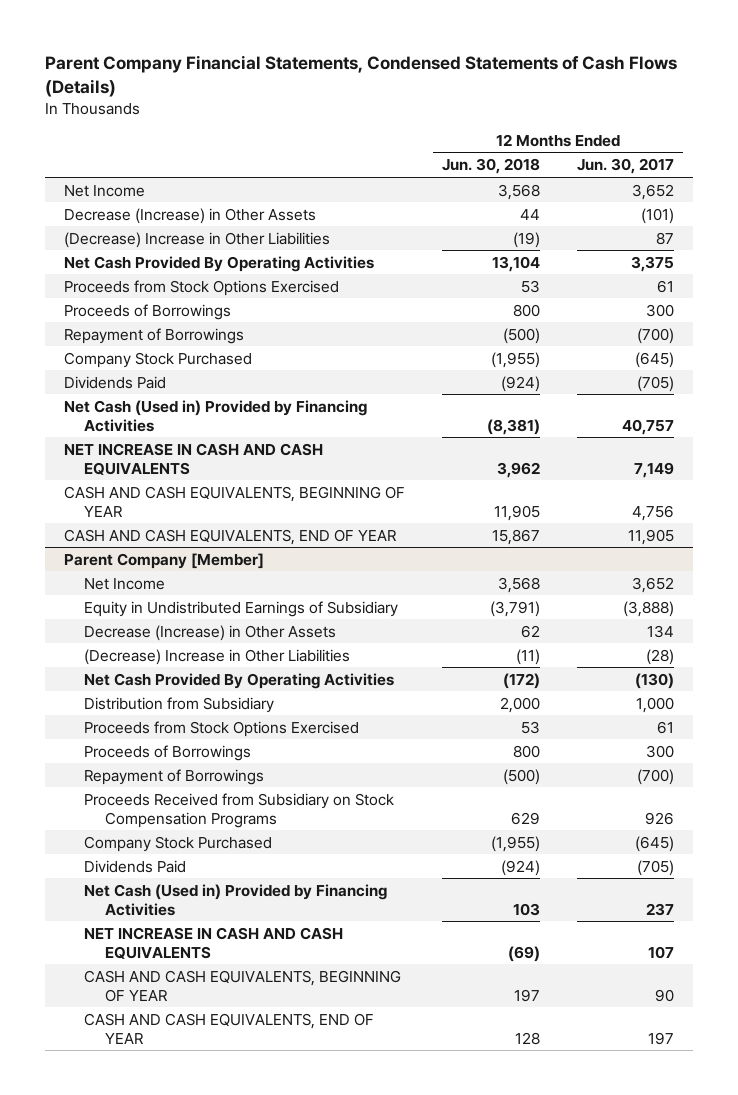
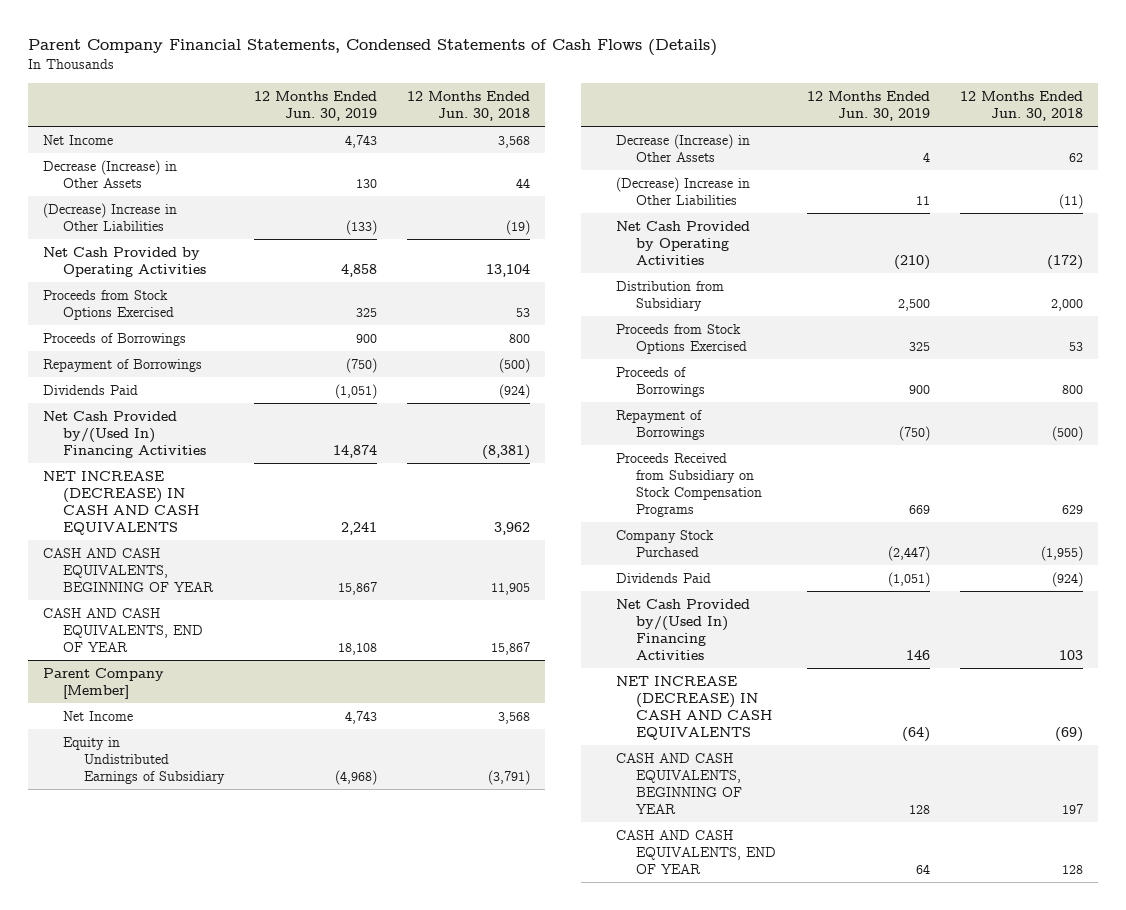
[577,158,675,175] Jun. 30, 2017 -> none
none -> [254,90,378,121] 12 Months Ended Jun. 30, 2019
[63,255,374,272] Net Cash Provided By Operating Activities -> [43,246,207,278] Net Cash Provided by Operating Activities
[63,351,252,368] Company Stock Purchased -> none
[63,399,367,432] Net Cash (Used in) Provided by Financing Activities -> [43,410,207,459] Net Cash Provided by/(Used In) Financing Activities
[63,442,323,475] NET INCREASE IN CASH AND CASH EQUIVALENTS -> [43,470,200,536] NET INCREASE (DECREASE) IN CASH AND CASH EQUIVALENTS
[84,672,395,689] Net Cash Provided By Operating Activities -> [616,220,751,266] Net Cash Provided by Operating Activities
[84,883,388,916] Net Cash (Used in) Provided by Financing Activities -> [616,598,751,661] Net Cash Provided by/(Used In) Financing Activities
[84,926,344,959] NET INCREASE IN CASH AND CASH EQUIVALENTS -> [616,675,773,741] NET INCREASE (DECREASE) IN CASH AND CASH EQUIVALENTS

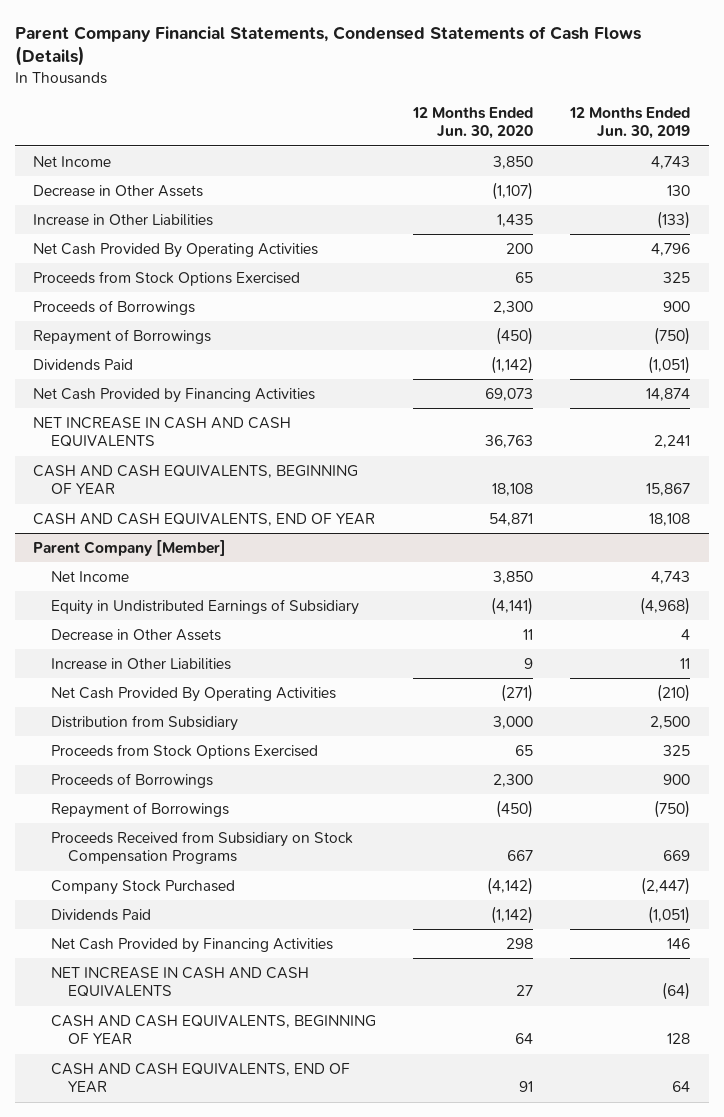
[407,90,531,121] 12 Months Ended Jun. 30, 2018 -> none
none -> [412,107,534,140] 12 Months Ended Jun. 30, 2020
[43,159,178,189] Decrease (Increase) in Other Assets -> [33,184,204,197] Decrease in Other Assets
[43,202,178,232] (Decrease) Increase in Other Liabilities -> [33,213,214,226] Increase in Other Liabilities
[43,246,207,278] Net Cash Provided by Operating Activities -> [33,242,319,258] Net Cash Provided By Operating Activities
[341,264,378,278] 4,858 -> [651,242,691,256] 4,796
[43,410,207,459] Net Cash Provided by/(Used In) Financing Activities -> [33,387,316,403] Net Cash Provided by Financing Activities
[43,470,200,536] NET INCREASE (DECREASE) IN CASH AND CASH EQUIVALENTS -> [33,416,292,448] NET INCREASE IN CASH AND CASH EQUIVALENTS
[616,133,751,163] Decrease (Increase) in Other Assets -> [50,628,221,641] Decrease in Other Assets
[616,176,751,206] (Decrease) Increase in Other Liabilities -> [50,657,231,670] Increase in Other Liabilities
[616,220,751,266] Net Cash Provided by Operating Activities -> [50,686,336,702] Net Cash Provided By Operating Activities
[616,598,751,661] Net Cash Provided by/(Used In) Financing Activities -> [50,937,333,953] Net Cash Provided by Financing Activities
[616,675,773,741] NET INCREASE (DECREASE) IN CASH AND CASH EQUIVALENTS -> [50,966,309,998] NET INCREASE IN CASH AND CASH EQUIVALENTS

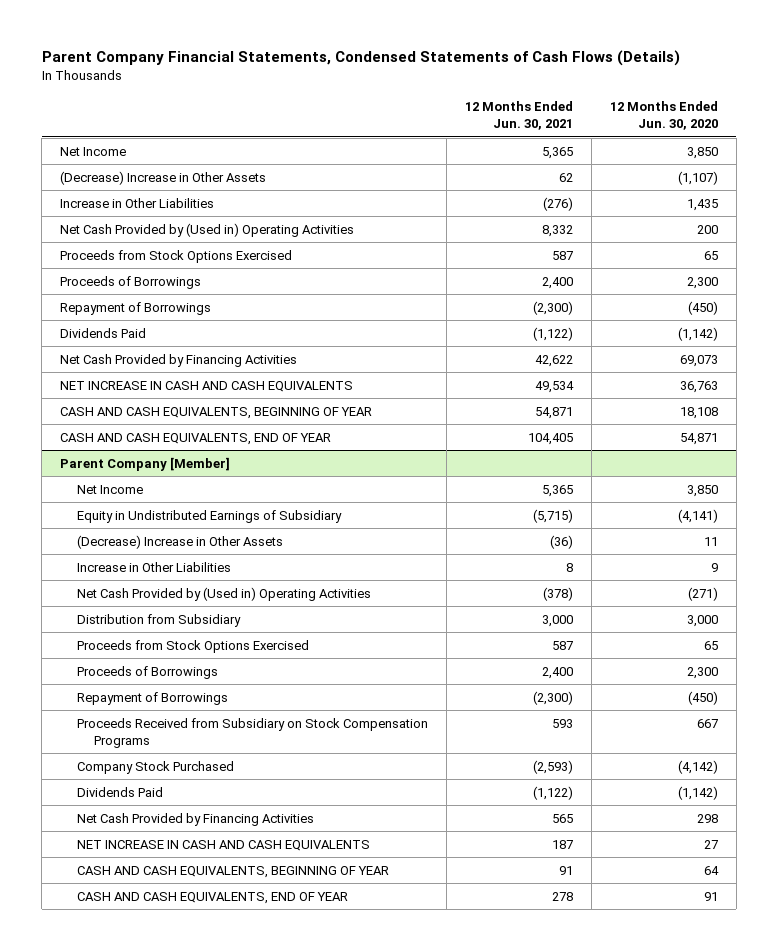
[569,107,691,140] 12 Months Ended Jun. 30, 2019 -> none
none -> [464,101,573,131] 12 Months Ended Jun. 30, 2021
[33,184,204,197] Decrease in Other Assets -> [60,170,267,185] (Decrease) Increase in Other Assets
[33,242,319,258] Net Cash Provided By Operating Activities -> [60,222,355,237] Net Cash Provided by (Used in) Operating Activities
[50,628,221,641] Decrease in Other Assets -> [77,534,284,549] (Decrease) Increase in Other Assets
[50,686,336,702] Net Cash Provided By Operating Activities -> [77,586,372,601] Net Cash Provided by (Used in) Operating Activities

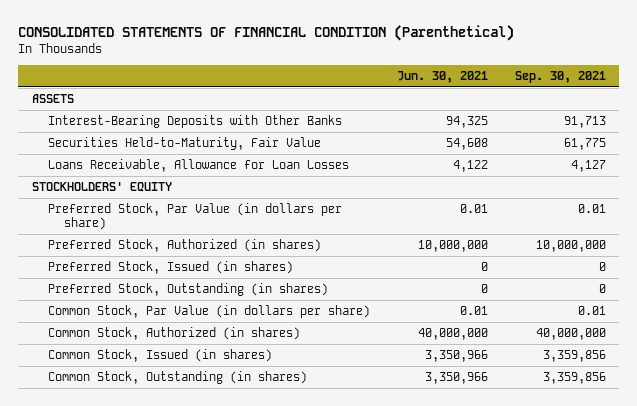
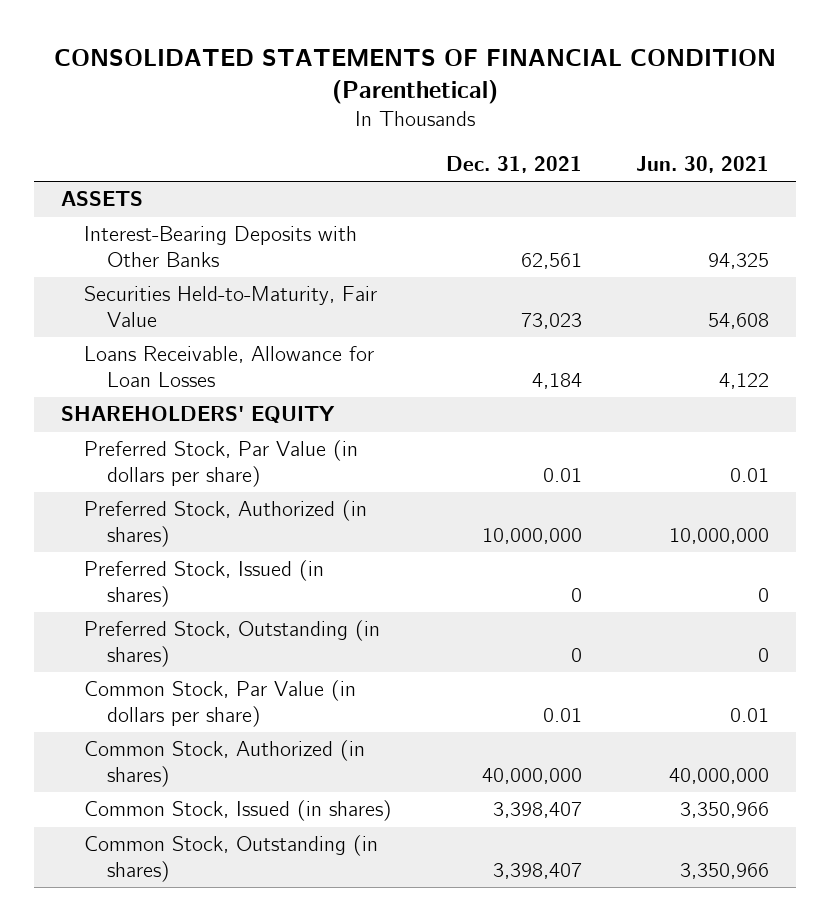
[514,71,606,84] Sep. 30, 2021 -> none
none -> [445,156,582,174] Dec. 31, 2021
[31,182,172,193] STOCKHOLDERS' EQUITY -> [60,406,335,424] SHAREHOLDERS' EQUITY

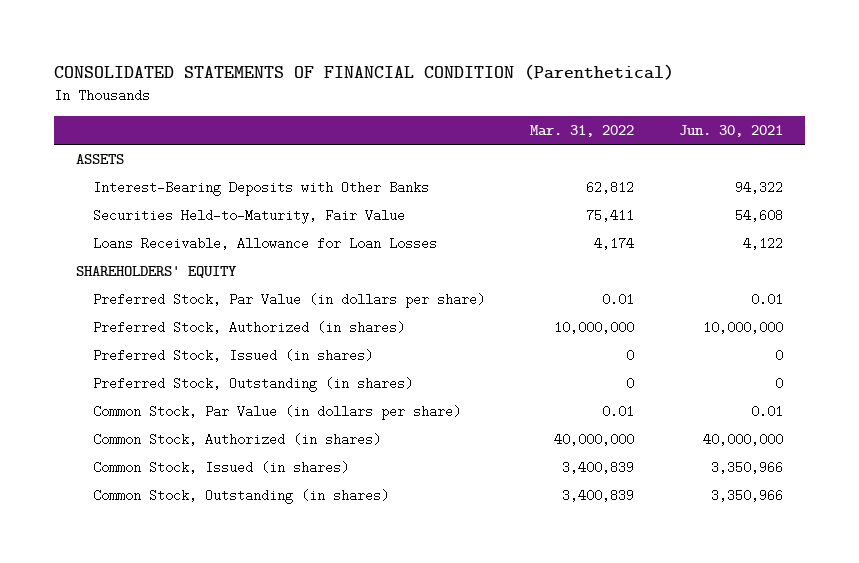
[445,156,582,174] Dec. 31, 2021 -> none
none -> [529,124,634,137] Mar. 31, 2022
[708,252,770,269] 94,325 -> [734,181,783,195] 94,322

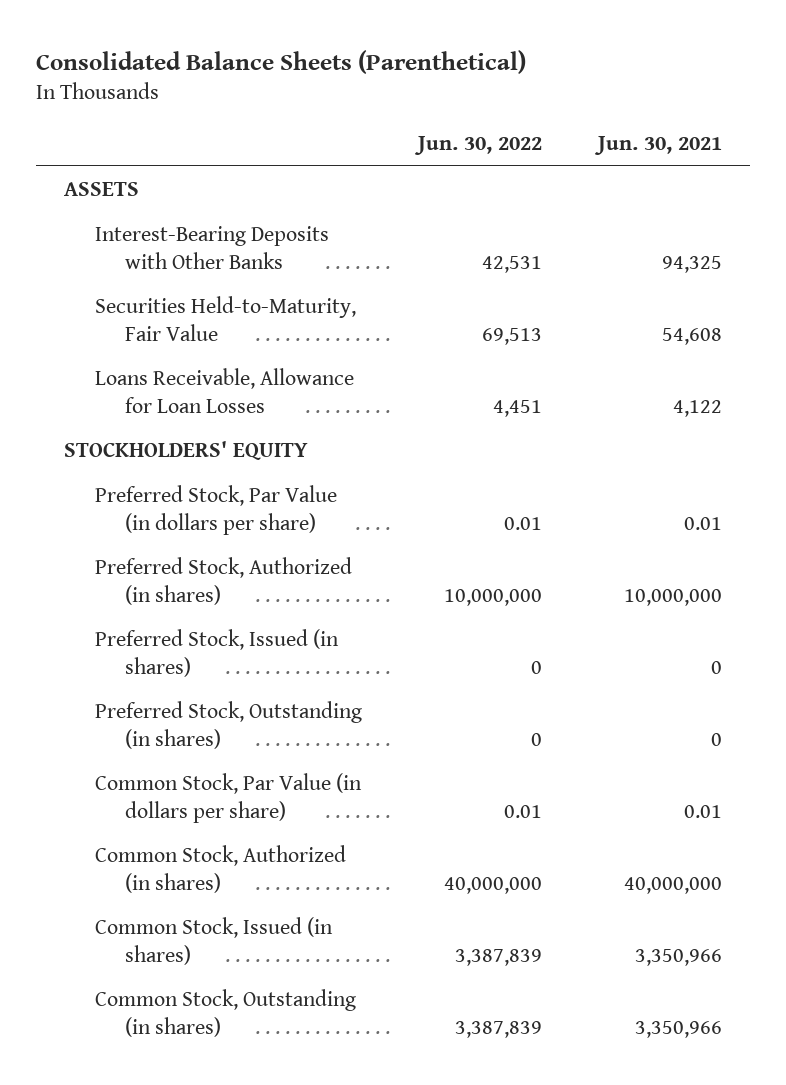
[53,64,674,81] CONSOLIDATED STATEMENTS OF FINANCIAL CONDITION (Parenthetical) -> [35,49,526,74] Consolidated Balance Sheets (Parenthetical)
[529,124,634,137] Mar. 31, 2022 -> none
none -> [413,136,542,156] Jun. 30, 2022
[734,181,783,195] 94,322 -> [661,255,722,273] 94,325
[76,266,238,279] SHAREHOLDERS' EQUITY -> [63,441,308,461] STOCKHOLDERS' EQUITY

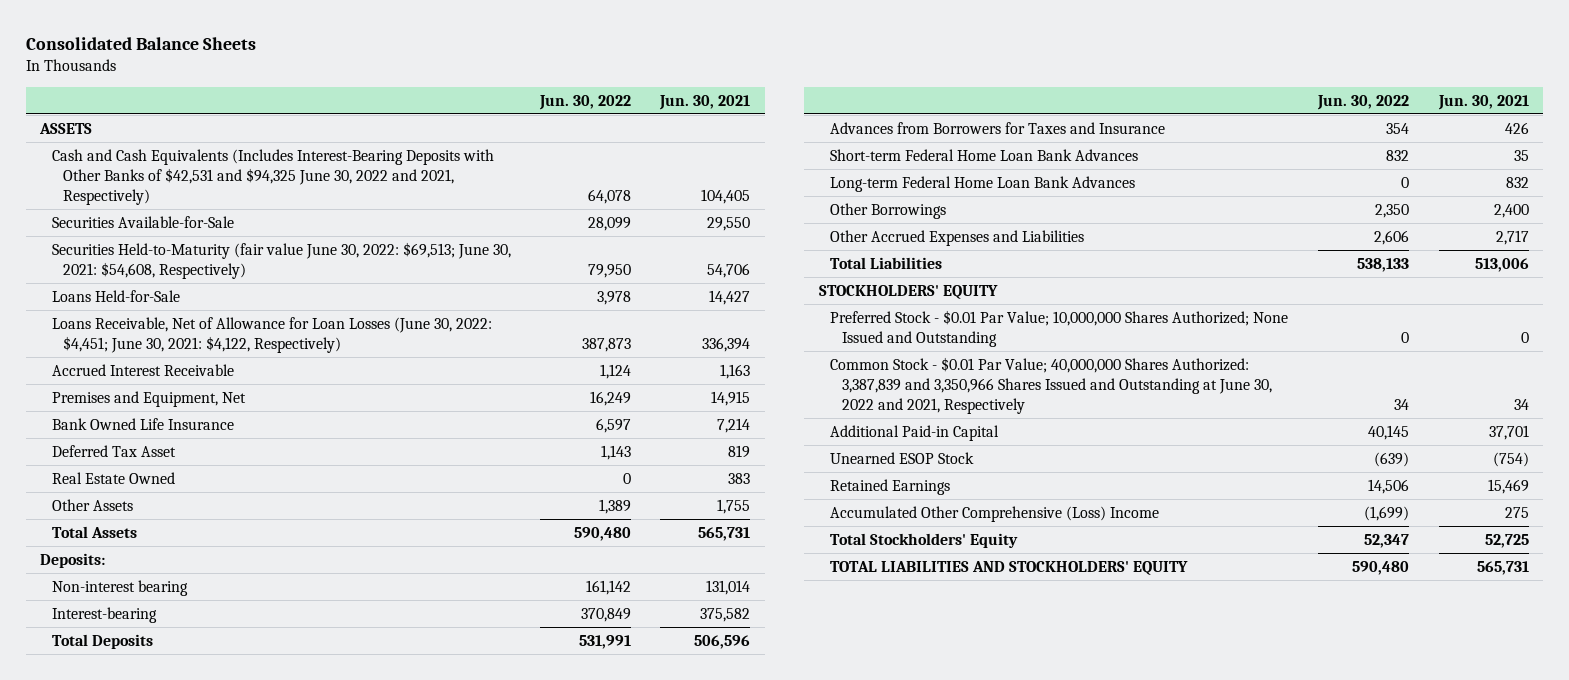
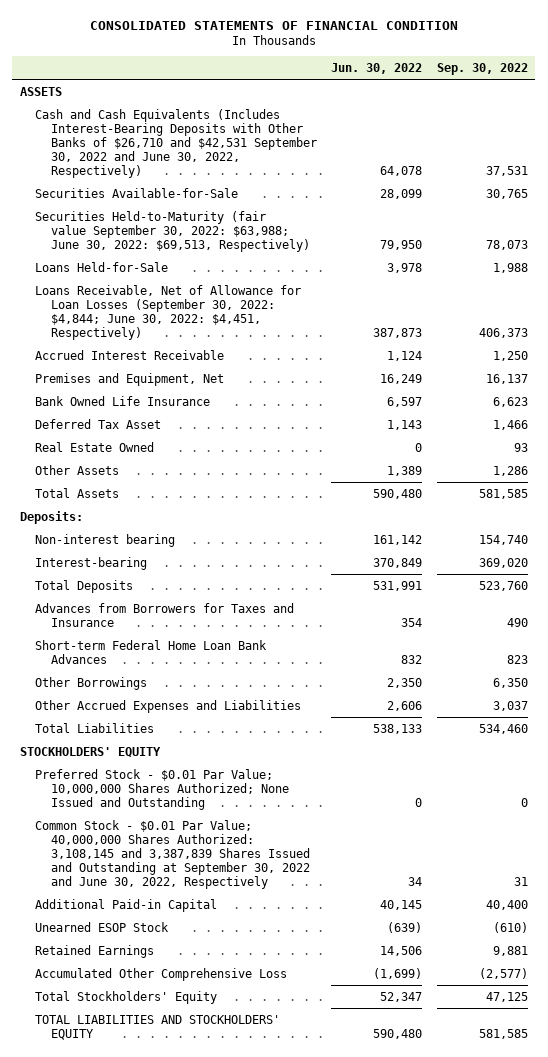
[25,37,256,51] Consolidated Balance Sheets -> [89,20,458,30] CONSOLIDATED STATEMENTS OF FINANCIAL CONDITION
[659,94,751,110] Jun. 30, 2021 -> none
none -> [437,62,529,75] Sep. 30, 2022
[51,148,494,205] Cash and Cash Equivalents (Includes Interest-Bearing Deposits with Other Banks of $42,531 and $94,325 June 30, 2022 and 2021, Respectively) -> [35,108,317,178] Cash and Cash Equivalents (Includes Interest-Bearing Deposits with Other Banks of $26,710 and $42,531 September 30, 2022 and June 30, 2022, Respectively)
[51,241,511,279] Securities Held-to-Maturity (fair value June 30, 2022: $69,513; June 30, 2021: $54,608, Respectively) -> [35,210,310,252] Securities Held-to-Maturity (fair value September 30, 2022: $63,988; June 30, 2022: $69,513, Respectively)
[51,316,492,353] Loans Receivable, Net of Allowance for Loan Losses (June 30, 2022: $4,451; June 30, 2021: $4,122, Respectively) -> [35,284,302,340] Loans Receivable, Net of Allowance for Loan Losses (September 30, 2022: $4,844; June 30, 2022: $4,451, Respectively)
[830,175,1136,192] Long-term Federal Home Loan Bank Advances -> none
[830,356,1272,414] Common Stock - $0.01 Par Value; 40,000,000 Shares Authorized: 3,387,839 and 3,350,966 Shares Issued and Outstanding at June 30, 2022 and 2021, Respectively -> [35,819,310,889] Common Stock - $0.01 Par Value; 40,000,000 Shares Authorized: 3,108,145 and 3,387,839 Shares Issued and Outstanding at September 30, 2022 and June 30, 2022, Respectively
[830,505,1160,522] Accumulated Other Comprehensive (Loss) Income -> [35,967,288,981] Accumulated Other Comprehensive Loss

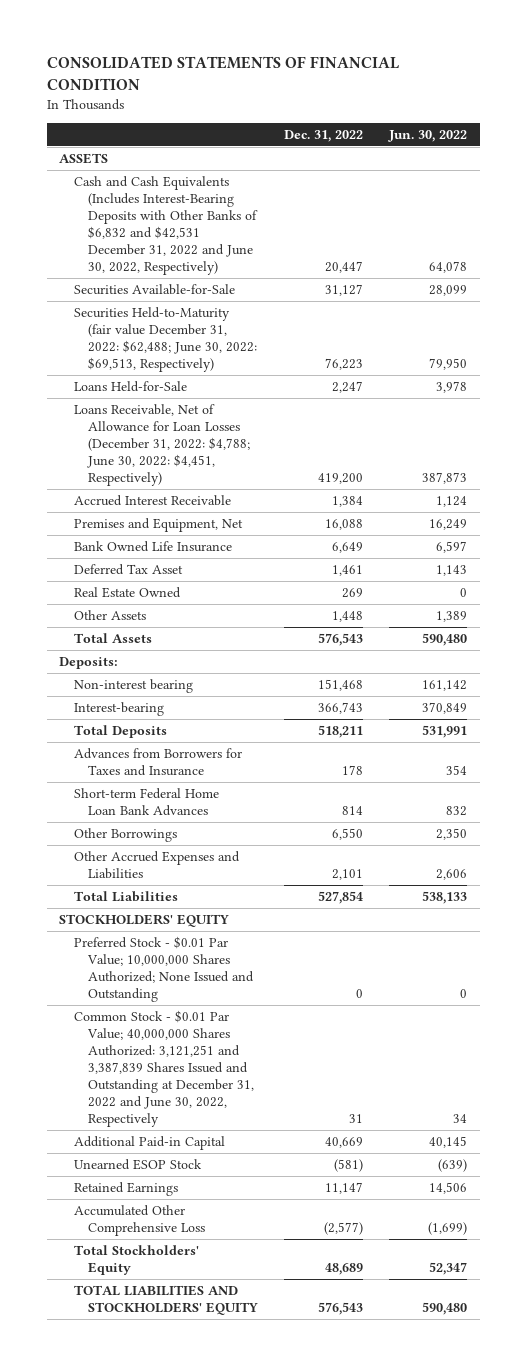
[437,62,529,75] Sep. 30, 2022 -> none
none -> [284,129,364,142] Dec. 31, 2022
[35,108,317,178] Cash and Cash Equivalents (Includes Interest-Bearing Deposits with Other Banks of $26,710 and $42,531 September 30, 2022 and June 30, 2022, Respectively) -> [73,175,259,275] Cash and Cash Equivalents (Includes Interest-Bearing Deposits with Other Banks of $6,832 and $42,531 December 31, 2022 and June 30, 2022, Respectively)
[35,210,310,252] Securities Held-to-Maturity (fair value September 30, 2022: $63,988; June 30, 2022: $69,513, Respectively) -> [73,306,258,372] Securities Held-to-Maturity (fair value December 31, 2022: $62,488; June 30, 2022: $69,513, Respectively)
[35,284,302,340] Loans Receivable, Net of Allowance for Loan Losses (September 30, 2022: $4,844; June 30, 2022: $4,451, Respectively) -> [73,403,251,486] Loans Receivable, Net of Allowance for Loan Losses (December 31, 2022: $4,788; June 30, 2022: $4,451, Respectively)
[35,819,310,889] Common Stock - $0.01 Par Value; 40,000,000 Shares Authorized: 3,108,145 and 3,387,839 Shares Issued and Outstanding at September 30, 2022 and June 30, 2022, Respectively -> [73,1009,255,1127] Common Stock - $0.01 Par Value; 40,000,000 Shares Authorized: 3,121,251 and 3,387,839 Shares Issued and Outstanding at December 31, 2022 and June 30, 2022, Respectively

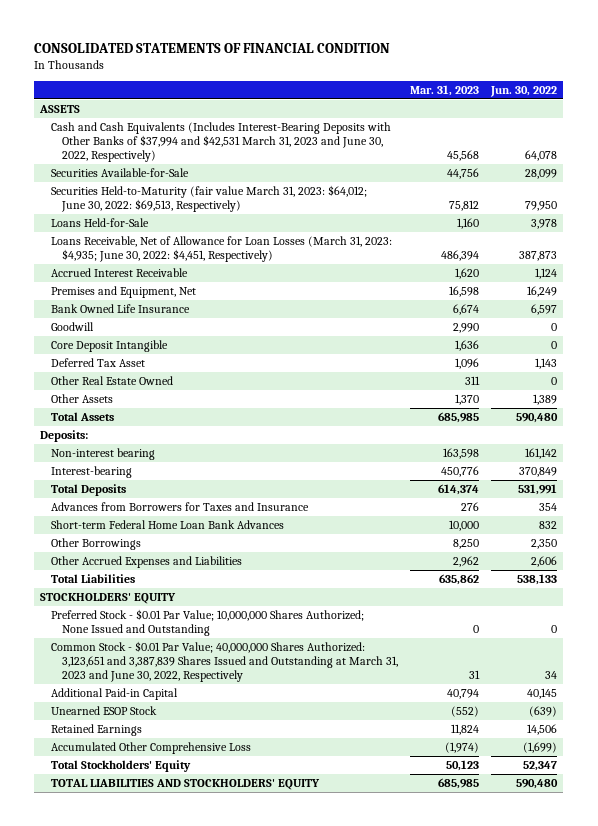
[284,129,364,142] Dec. 31, 2022 -> none
none -> [410,84,480,96] Mar. 31, 2023
[73,175,259,275] Cash and Cash Equivalents (Includes Interest-Bearing Deposits with Other Banks of $6,832 and $42,531 December 31, 2022 and June 30, 2022, Respectively) -> [51,122,392,163] Cash and Cash Equivalents (Includes Interest-Bearing Deposits with Other Banks of $37,994 and $42,531 March 31, 2023 and June 30, 2022, Respectively)
[73,306,258,372] Securities Held-to-Maturity (fair value December 31, 2022: $62,488; June 30, 2022: $69,513, Respectively) -> [51,185,368,213] Securities Held-to-Maturity (fair value March 31, 2023: $64,012; June 30, 2022: $69,513, Respectively)
[73,403,251,486] Loans Receivable, Net of Allowance for Loan Losses (December 31, 2022: $4,788; June 30, 2022: $4,451, Respectively) -> [51,236,393,263] Loans Receivable, Net of Allowance for Loan Losses (March 31, 2023: $4,935; June 30, 2022: $4,451, Respectively)
none -> [51,322,95,332] Goodwill
none -> [51,340,169,353] Core Deposit Intangible
[73,586,181,598] Real Estate Owned -> [51,376,174,386] Other Real Estate Owned
[73,1009,255,1127] Common Stock - $0.01 Par Value; 40,000,000 Shares Authorized: 3,121,251 and 3,387,839 Shares Issued and Outstanding at December 31, 2022 and June 30, 2022, Respectively -> [51,641,399,683] Common Stock - $0.01 Par Value; 40,000,000 Shares Authorized: 3,123,651 and 3,387,839 Shares Issued and Outstanding at March 31, 2023 and June 30, 2022, Respectively

